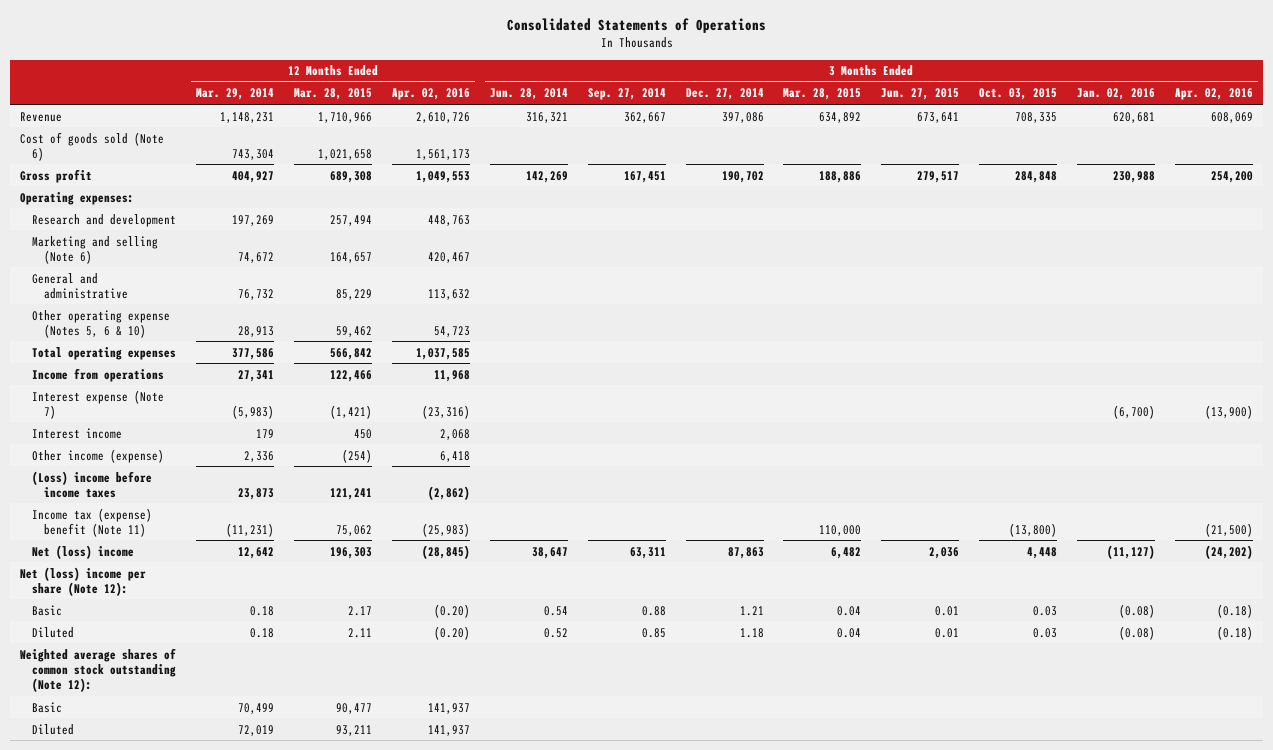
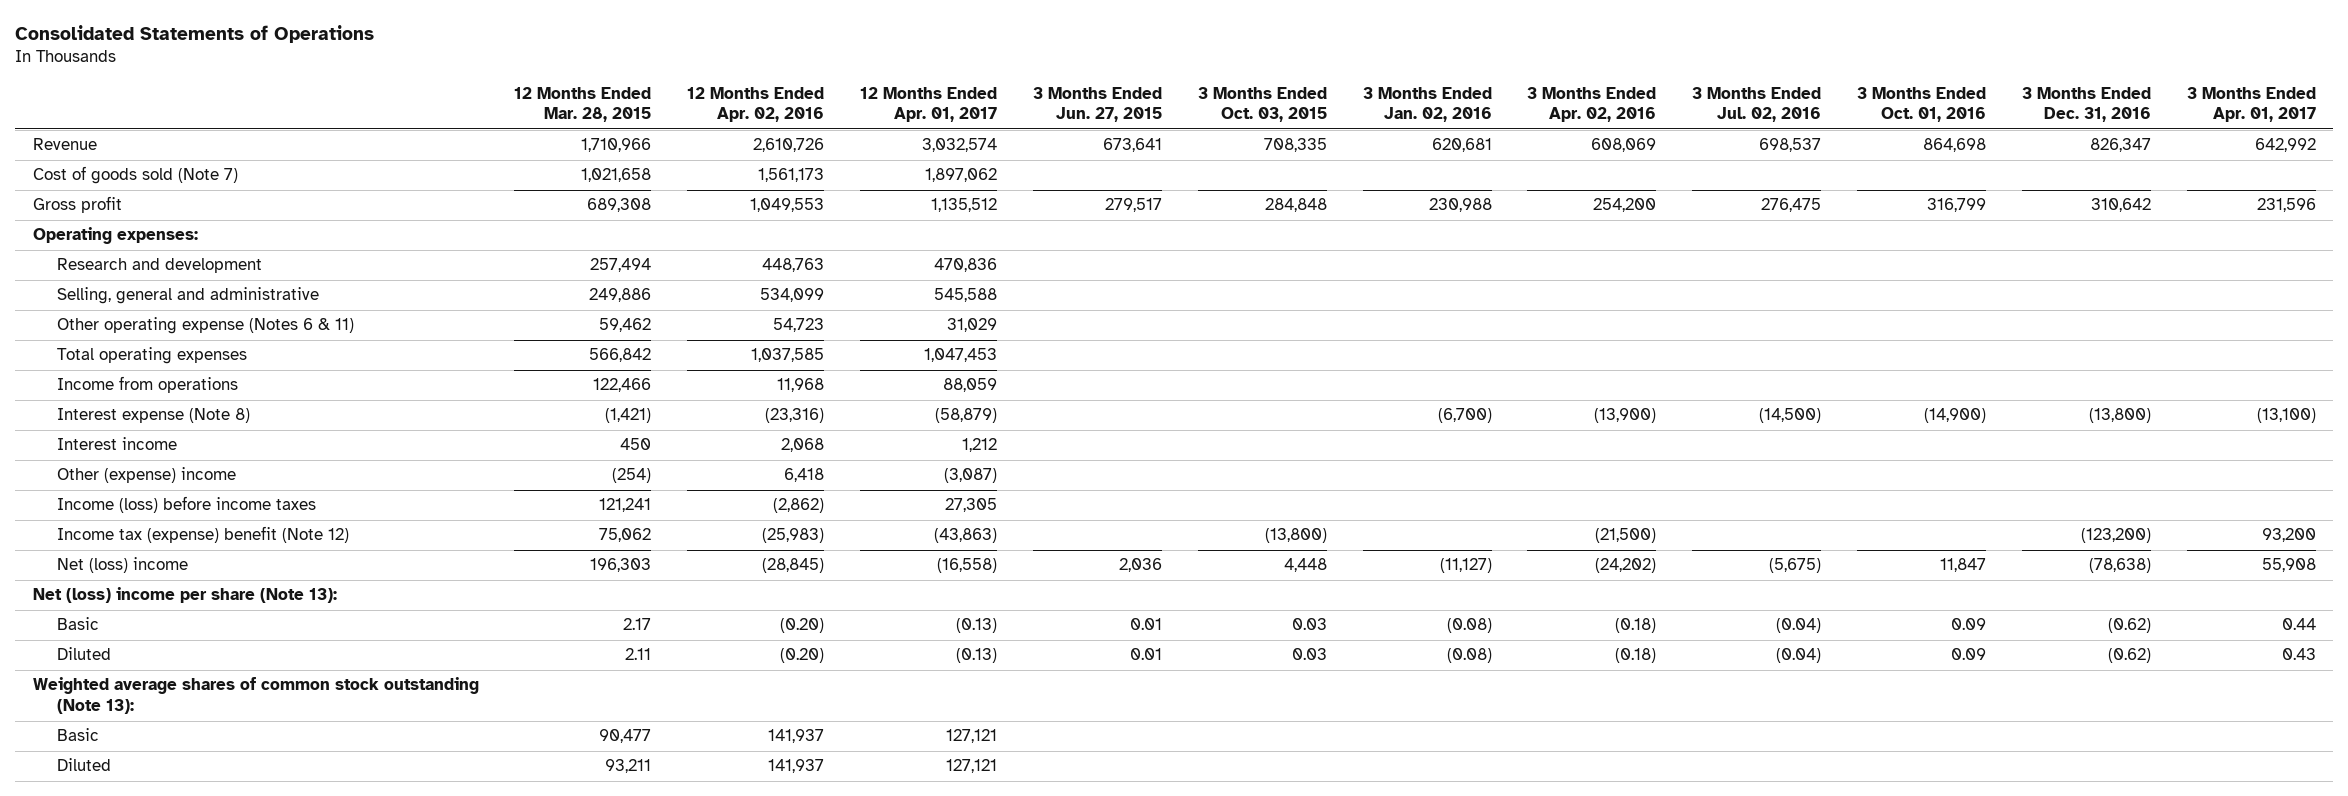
[196,88,275,101] Mar. 29, 2014 -> none
[489,88,568,101] Jun. 28, 2014 -> none
[587,88,666,101] Sep. 27, 2014 -> none
[685,88,764,101] Dec. 27, 2014 -> none
[783,88,862,101] Mar. 28, 2015 -> none
none -> [860,86,998,123] 12 Months Ended Apr. 01, 2017
none -> [1692,86,1822,123] 3 Months Ended Jul. 02, 2016
none -> [1856,86,1986,123] 3 Months Ended Oct. 01, 2016
none -> [2021,86,2151,123] 3 Months Ended Dec. 31, 2016
none -> [2186,86,2316,123] 3 Months Ended Apr. 01, 2017
[20,131,165,161] Cost of goods sold (Note 6) -> [32,166,238,185] Cost of goods sold (Note 7)
[32,235,159,264] Marketing and selling (Note 6) -> none
[32,272,129,299] General and administrative -> [57,287,320,305] Selling, general and administrative
[335,288,372,300] 85,229 -> [589,288,652,303] 249,886
[427,288,470,300] 113,632 -> [760,288,825,303] 534,099
[32,309,171,338] Other operating expense (Notes 5, 6 & 10) -> [57,317,355,335] Other operating expense (Notes 6 & 11)
[32,389,165,419] Interest expense (Note 7) -> [57,408,251,424] Interest expense (Note 8)
[32,448,165,463] Other income (expense) -> [57,467,237,484] Other (expense) income
[32,470,153,498] (Loss) income before income taxes -> [57,496,317,514] Income (loss) before income taxes
[32,507,153,537] Income tax (expense) benefit (Note 11) -> [57,526,350,544] Income tax (expense) benefit (Note 12)
[20,566,147,596] Net (loss) income per share (Note 12): -> [32,587,337,604] Net (loss) income per share (Note 13):
[20,647,177,693] Weighted average shares of common stock outstanding (Note 12): -> [32,677,479,715] Weighted average shares of common stock outstanding (Note 13):

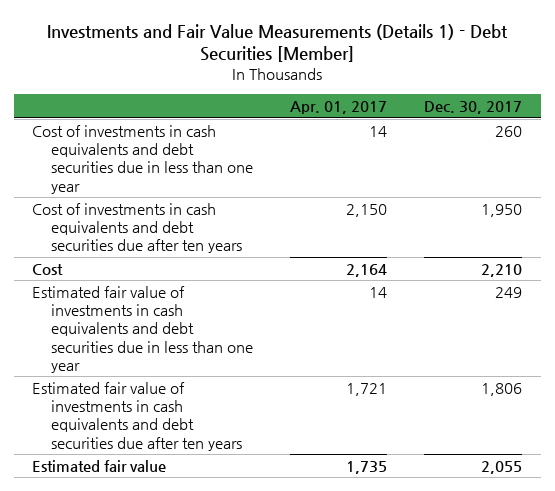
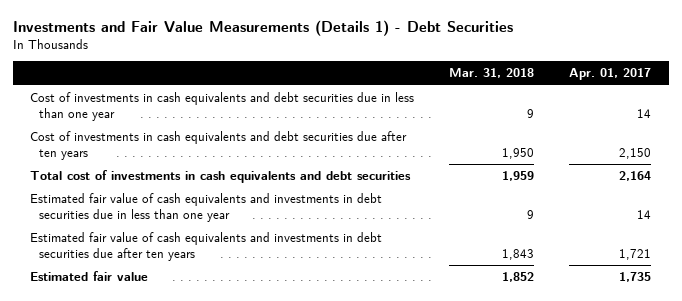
[47,23,509,63] Investments and Fair Value Measurements (Details 1) - Debt Securities [Member] -> [12,19,513,36] Investments and Fair Value Measurements (Details 1) - Debt Securities
[424,101,523,115] Dec. 30, 2017 -> none
none -> [449,68,535,79] Mar. 31, 2018
[32,263,64,275] Cost -> [30,170,412,184] Total cost of investments in cash equivalents and debt securities
[32,285,253,373] Estimated fair value of investments in cash equivalents and debt securities due in less than one year -> [30,193,383,223] Estimated fair value of cash equivalents and investments in debt securities due in less than one year
[32,381,242,451] Estimated fair value of investments in cash equivalents and debt securities due after ten years -> [30,232,383,262] Estimated fair value of cash equivalents and investments in debt securities due after ten years

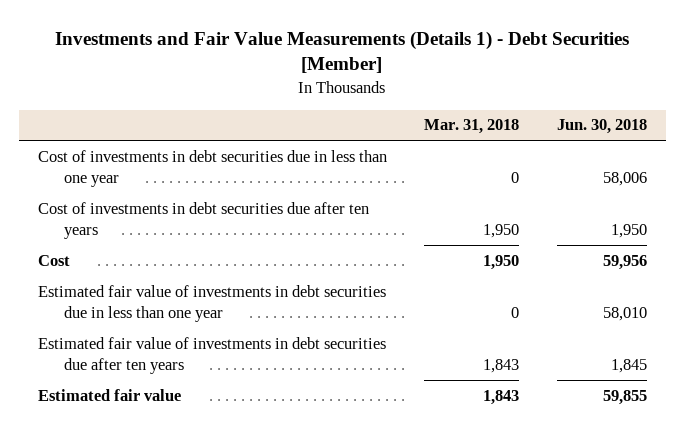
[12,19,513,36] Investments and Fair Value Measurements (Details 1) - Debt Securities -> [55,30,630,74] Investments and Fair Value Measurements (Details 1) - Debt Securities [Member]
[569,68,652,81] Apr. 01, 2017 -> none
none -> [556,119,647,135] Jun. 30, 2018
[30,170,412,184] Total cost of investments in cash equivalents and debt securities -> none
[30,92,415,122] Cost of investments in cash equivalents and debt securities due in less than one year -> [37,149,387,187] Cost of investments in debt securities due in less than one year
[527,109,535,119] 9 -> [511,171,520,183] 0
[30,131,408,161] Cost of investments in cash equivalents and debt securities due after ten years -> [37,201,369,239] Cost of investments in debt securities due after ten years
none -> [37,254,70,266] Cost
[30,193,383,223] Estimated fair value of cash equivalents and investments in debt securities due in less than one year -> [37,284,386,322] Estimated fair value of investments in debt securities due in less than one year
[527,210,535,220] 9 -> [511,306,520,318] 0
[30,232,383,262] Estimated fair value of cash equivalents and investments in debt securities due after ten years -> [37,336,386,374] Estimated fair value of investments in debt securities due after ten years
[502,272,535,283] 1,852 -> [483,389,520,405] 1,843

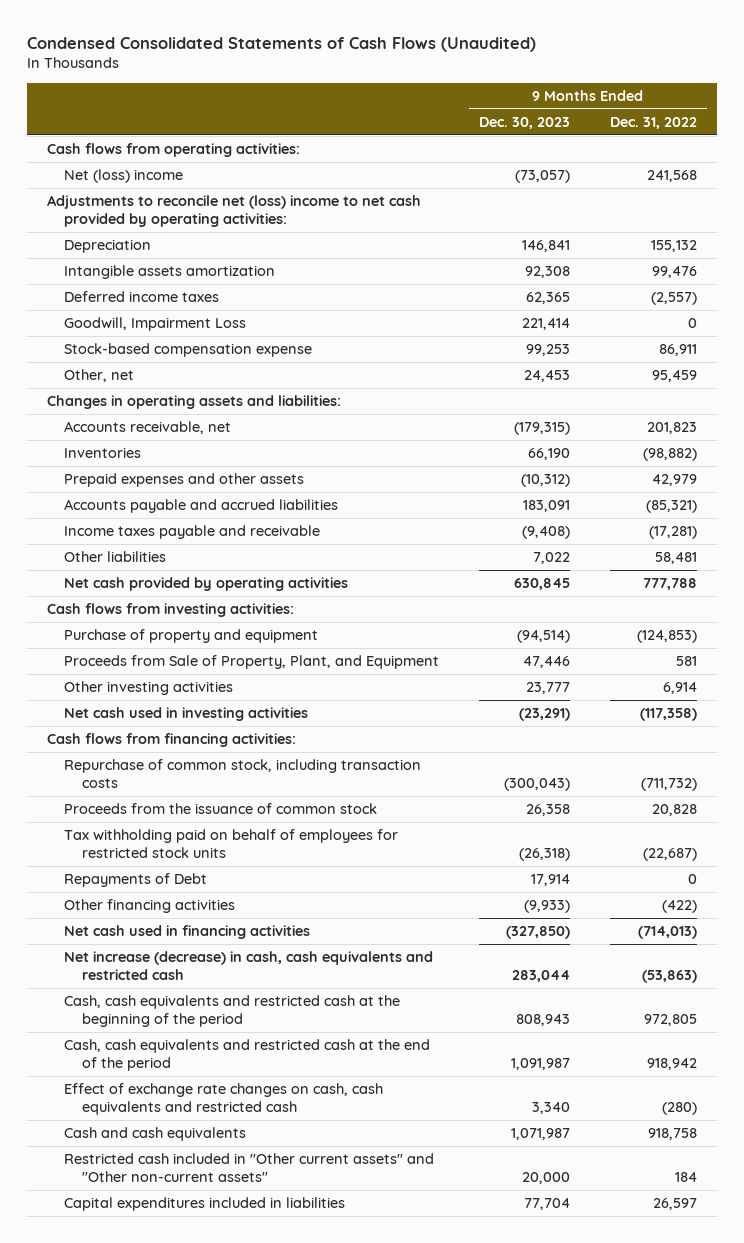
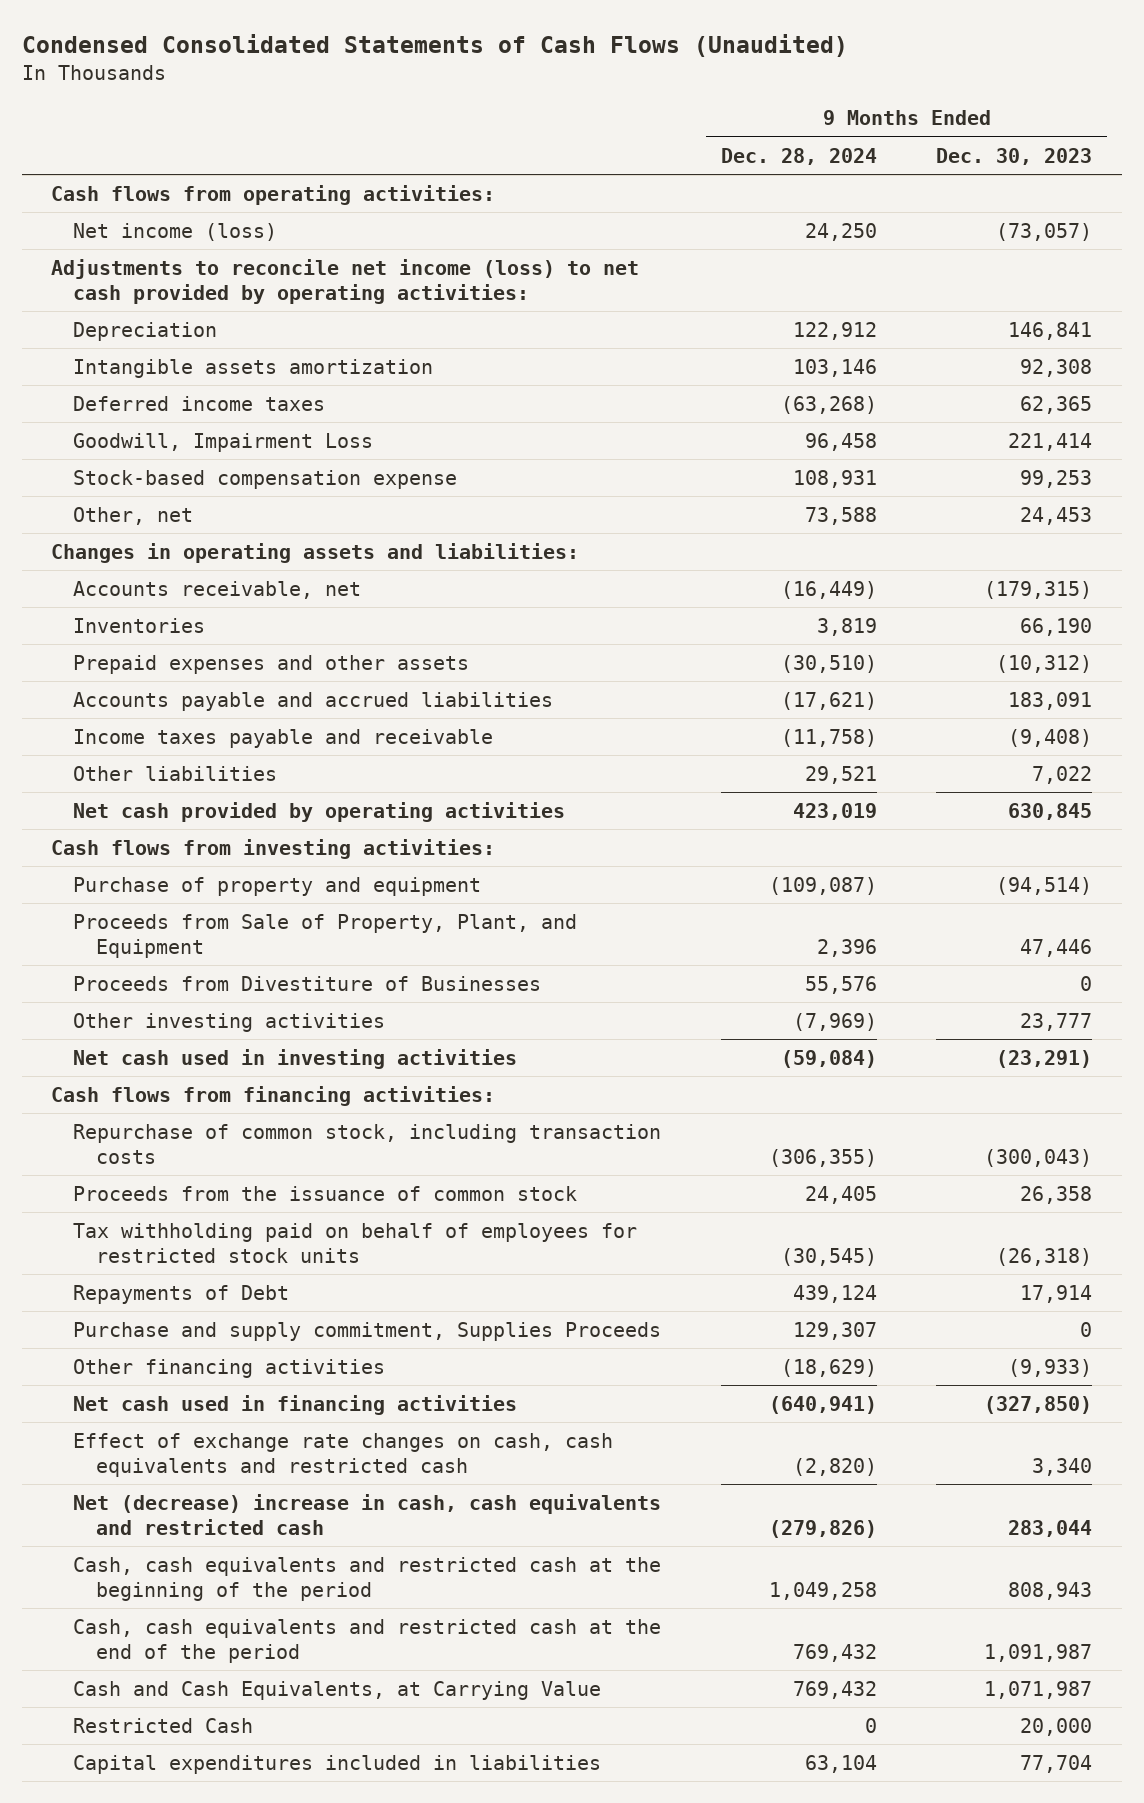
[610,117,698,130] Dec. 31, 2022 -> none
none -> [720,147,877,165] Dec. 28, 2024
[64,169,184,184] Net (loss) income -> [73,222,278,241] Net income (loss)
[46,195,421,227] Adjustments to reconcile net (loss) income to net cash provided by operating activities: -> [51,258,640,305] Adjustments to reconcile net income (loss) to net cash provided by operating activities:
none -> [73,975,542,991] Proceeds from Divestiture of Businesses
none -> [73,1321,662,1341] Purchase and supply commitment, Supplies Proceeds
[64,1083,384,1115] Effect of exchange rate changes on cash, cash equivalents and restricted cash -> [73,1432,614,1478] Effect of exchange rate changes on cash, cash equivalents and restricted cash
[64,951,434,980] Net increase (decrease) in cash, cash equivalents and restricted cash -> [73,1493,662,1536] Net (decrease) increase in cash, cash equivalents and restricted cash
[64,1127,247,1142] Cash and cash equivalents -> [73,1680,602,1700] Cash and Cash Equivalents, at Carrying Value
[64,1153,435,1182] Restricted cash included in "Other current assets" and "Other non-current assets" -> [73,1717,254,1733] Restricted Cash

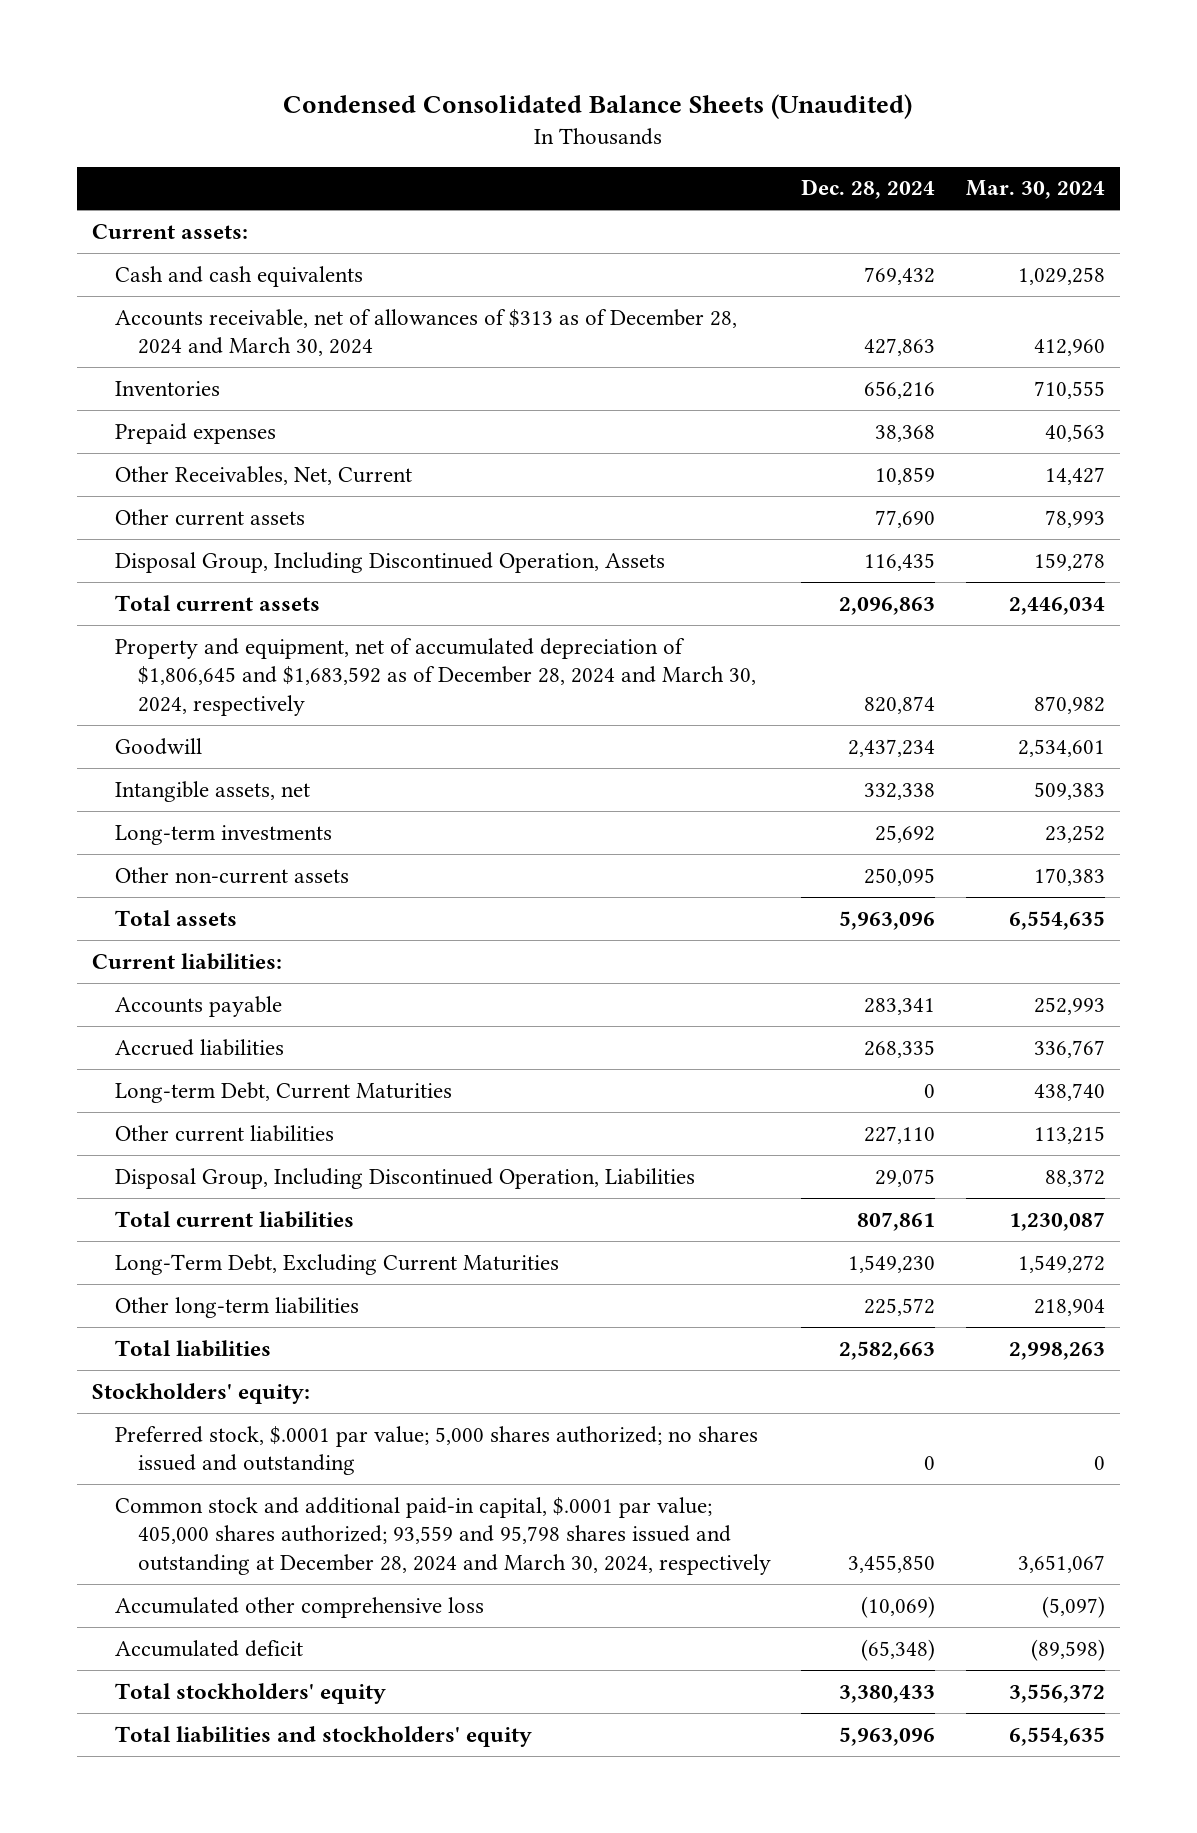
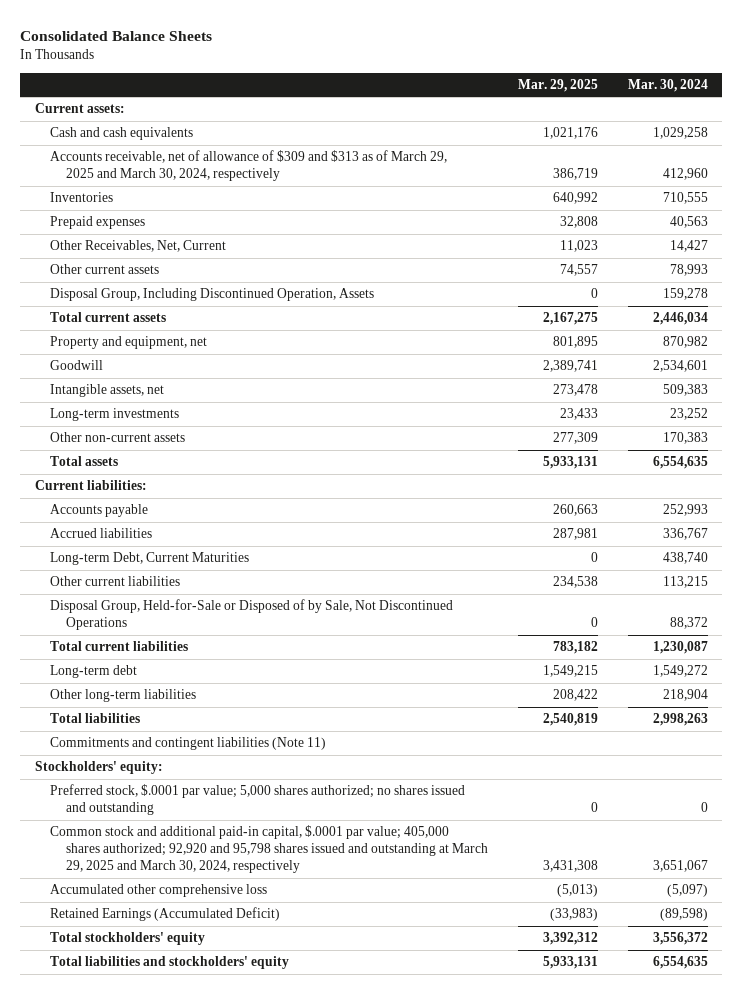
[283,93,913,119] Condensed Consolidated Balance Sheets (Unaudited) -> [19,30,212,41] Consolidated Balance Sheets
[801,179,936,200] Dec. 28, 2024 -> none
none -> [518,78,599,92] Mar. 29, 2025
[114,308,737,357] Accounts receivable, net of allowances of $313 as of December 28, 2024 and March 30, 2024 -> [50,150,448,182] Accounts receivable, net of allowance of $309 and $313 as of March 29, 2025 and March 30, 2024, respectively
[114,637,756,716] Property and equipment, net of accumulated depreciation of $1,806,645 and $1,683,592 as of December 28, 2024 and March 30, 2024, respectively -> [50,336,208,350] Property and equipment, net
[114,1167,695,1189] Disposal Group, Including Discontinued Operation, Liabilities -> [50,599,454,631] Disposal Group, Held-for-Sale or Disposed of by Sale, Not Discontinued Operations
[114,1253,559,1275] Long-Term Debt, Excluding Current Maturities -> [50,665,138,679] Long-term debt
none -> [50,737,327,751] Commitments and contingent liabilities (Note 11)
[114,1496,771,1575] Common stock and additional paid-in capital, $.0001 par value; 405,000 shares authorized; 93,559 and 95,798 shares issued and outstanding at December 28, 2024 and March 30, 2024, respectively -> [50,825,489,874] Common stock and additional paid-in capital, $.0001 par value; 405,000 shares authorized; 92,920 and 95,798 shares issued and outstanding at March 29, 2025 and March 30, 2024, respectively
[114,1639,303,1657] Accumulated deficit -> [50,907,281,922] Retained Earnings (Accumulated Deficit)

